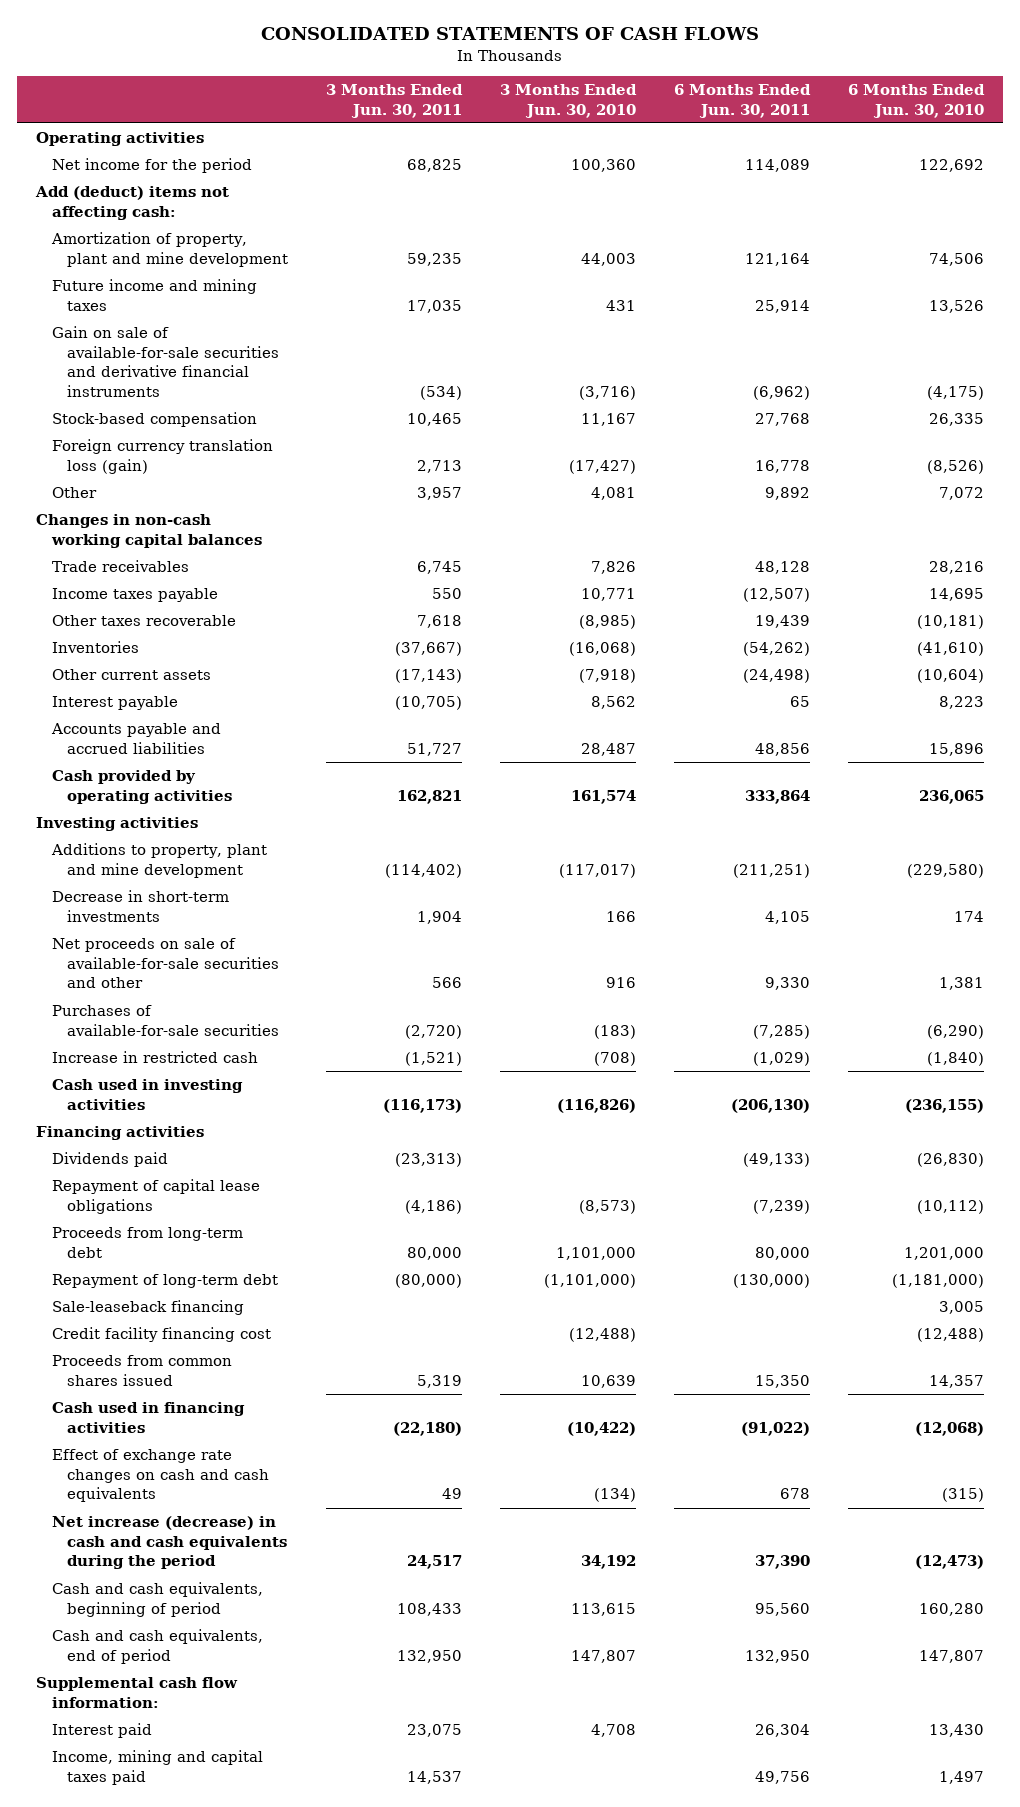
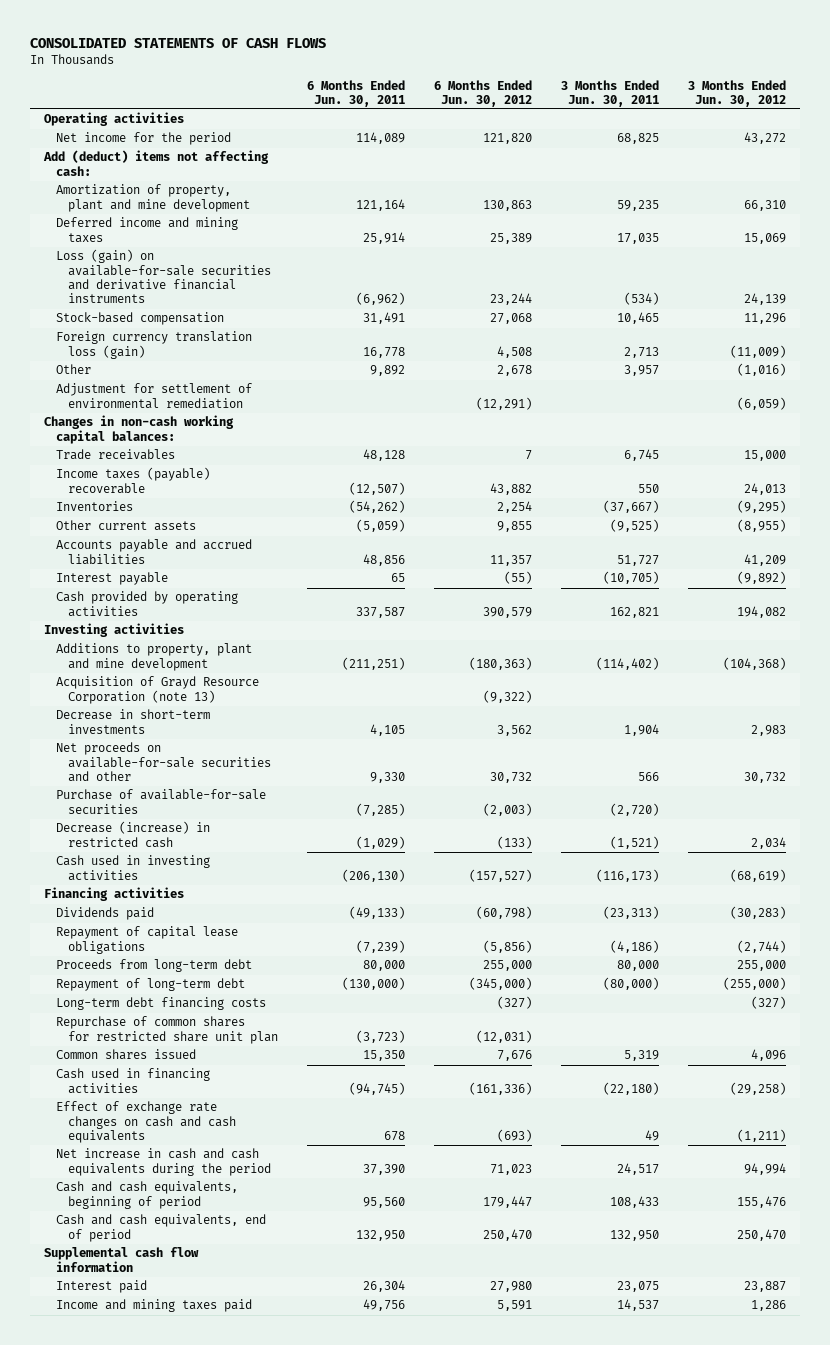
[500,84,638,118] 3 Months Ended Jun. 30, 2010 -> none
[847,84,985,118] 6 Months Ended Jun. 30, 2010 -> none
none -> [433,79,532,107] 6 Months Ended Jun. 30, 2012
none -> [687,79,786,107] 3 Months Ended Jun. 30, 2012
[51,279,257,311] Future income and mining taxes -> [56,217,239,243] Deferred income and mining taxes
[51,326,280,398] Gain on sale of available-for-sale securities and derivative financial instruments -> [56,249,271,304] Loss (gain) on available-for-sale securities and derivative financial instruments
[754,413,810,427] 27,768 -> [362,312,405,325] 31,491
none -> [56,383,253,409] Adjustment for settlement of environmental remediation
[35,514,262,548] Changes in non-cash working capital balances -> [44,415,235,444] Changes in non-cash working capital balances:
[51,615,236,627] Other taxes recoverable -> none
[51,588,218,603] Income taxes payable -> [56,467,211,494] Income taxes (payable) recoverable
[395,669,463,684] (17,143) -> [609,519,659,533] (9,525)
[742,669,810,684] (24,498) -> [355,519,405,533] (5,059)
[51,696,178,711] Interest payable -> [56,572,169,586] Interest payable
[744,789,810,804] 333,864 -> [355,606,405,618] 337,587
none -> [56,676,260,704] Acquisition of Grayd Resource Corporation (note 13)
[51,938,280,989] Net proceeds on sale of available-for-sale securities and other -> [56,742,271,783] Net proceeds on available-for-sale securities and other
[51,1005,280,1036] Purchases of available-for-sale securities -> [56,789,267,814] Purchase of available-for-sale securities
[51,1051,258,1064] Increase in restricted cash -> [56,821,211,848] Decrease (increase) in restricted cash
[51,1300,244,1316] Sale-leaseback financing -> none
[51,1327,271,1343] Credit facility financing cost -> [56,997,267,1011] Long-term debt financing costs
none -> [56,1016,278,1044] Repurchase of common shares for restricted share unit plan
[51,1355,232,1386] Proceeds from common shares issued -> [56,1049,197,1061] Common shares issued
[740,1421,810,1436] (91,022) -> [348,1081,405,1095] (94,745)
[51,1516,288,1570] Net increase (decrease) in cash and cash equivalents during the period -> [56,1148,271,1176] Net increase in cash and cash equivalents during the period
[35,1677,238,1708] Supplemental cash flow information: -> [44,1247,200,1272] Supplemental cash flow information
[51,1750,263,1785] Income, mining and capital taxes paid -> [56,1299,253,1313] Income and mining taxes paid

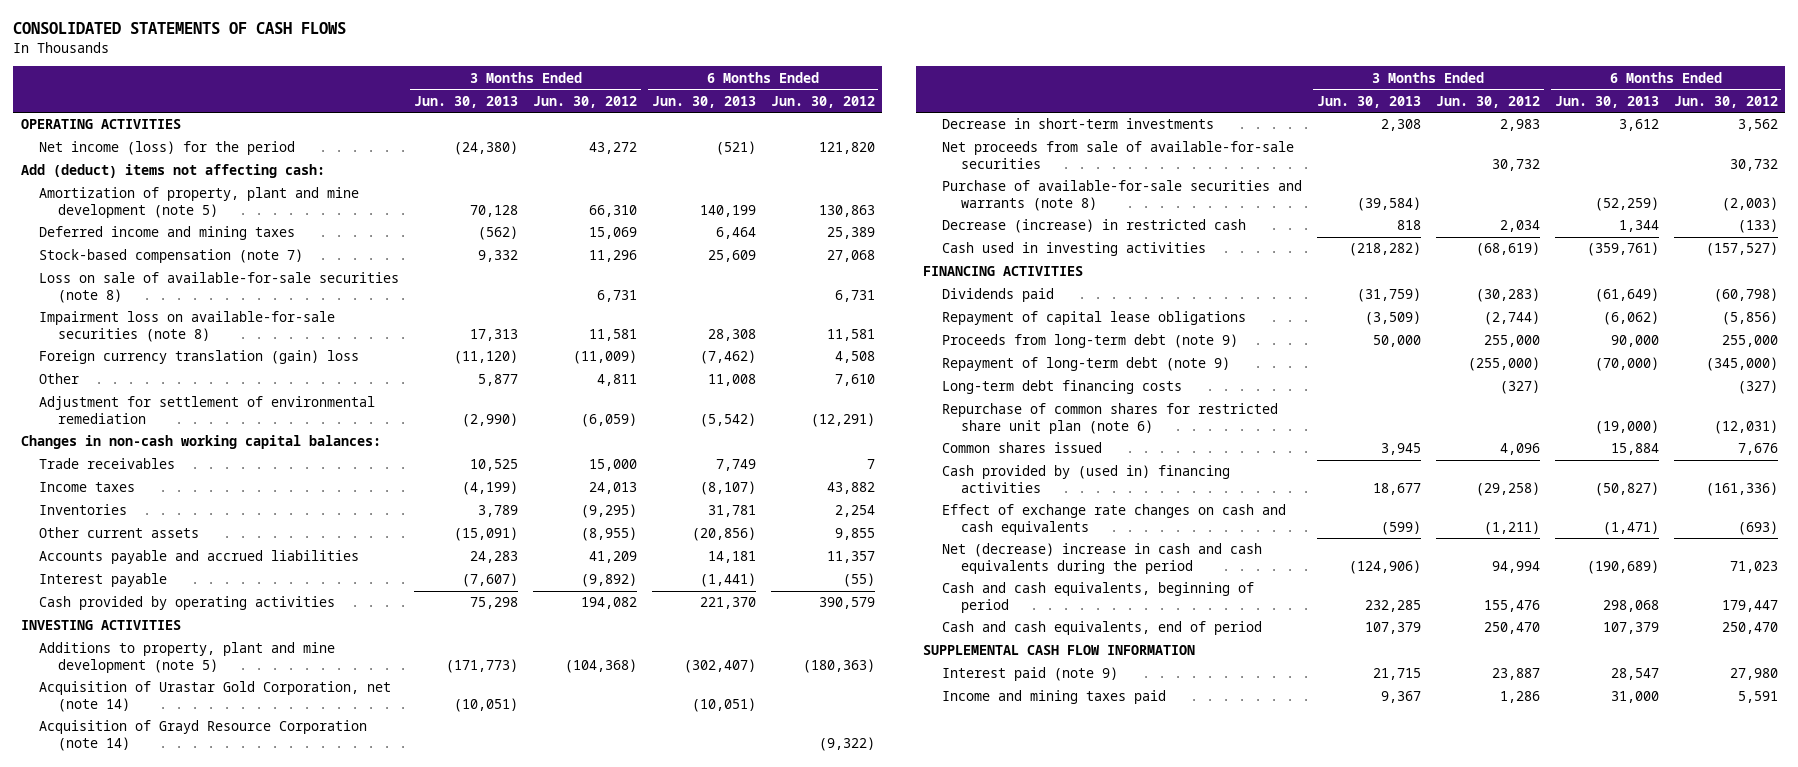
[306,79,405,107] 6 Months Ended Jun. 30, 2011 -> none
[560,79,659,107] 3 Months Ended Jun. 30, 2011 -> none
none -> [414,95,519,108] Jun. 30, 2013
none -> [651,95,756,108] Jun. 30, 2013
[44,112,185,127] Operating activities -> [20,119,181,130] OPERATING ACTIVITIES
[56,132,232,146] Net income for the period -> [39,141,296,156] Net income (loss) for the period
[56,184,250,212] Amortization of property, plant and mine development -> [39,187,360,218] Amortization of property, plant and mine development (note 5)
[56,249,271,304] Loss (gain) on available-for-sale securities and derivative financial instruments -> none
[56,312,225,326] Stock-based compensation -> [39,249,304,264] Stock-based compensation (note 7)
none -> [39,272,400,303] Loss on sale of available-for-sale securities (note 8)
none -> [39,311,336,342] Impairment loss on available-for-sale securities (note 8)
[56,331,253,359] Foreign currency translation loss (gain) -> [39,350,360,365] Foreign currency translation (gain) loss
[496,365,532,377] 2,678 -> [834,374,875,387] 7,610
[736,363,786,377] (1,016) -> [597,374,638,387] 4,811
[56,467,211,494] Income taxes (payable) recoverable -> [39,482,136,493] Income taxes
[44,623,185,638] Investing activities -> [20,620,181,631] INVESTING ACTIVITIES
[56,643,253,671] Additions to property, plant and mine development -> [39,642,336,673] Additions to property, plant and mine development (note 5)
none -> [39,681,392,712] Acquisition of Urastar Gold Corporation, net (note 14)
[56,676,260,704] Acquisition of Grayd Resource Corporation (note 13) -> [39,720,368,751] Acquisition of Grayd Resource Corporation (note 14)
[56,742,271,783] Net proceeds on available-for-sale securities and other -> [942,141,1295,169] Net proceeds from sale of available-for-sale securities
[56,789,267,814] Purchase of available-for-sale securities -> [942,180,1303,211] Purchase of available-for-sale securities and warrants (note 8)
[44,887,185,902] Financing activities -> [923,266,1084,277] FINANCING ACTIVITIES
[56,959,253,973] Proceeds from long-term debt -> [942,334,1239,349] Proceeds from long-term debt (note 9)
[56,978,246,992] Repayment of long-term debt -> [942,357,1231,372] Repayment of long-term debt (note 9)
[56,1016,278,1044] Repurchase of common shares for restricted share unit plan -> [942,403,1279,434] Repurchase of common shares for restricted share unit plan (note 6)
[56,1068,211,1094] Cash used in financing activities -> [942,465,1231,493] Cash provided by (used in) financing activities
[56,1148,271,1176] Net increase in cash and cash equivalents during the period -> [942,543,1263,574] Net (decrease) increase in cash and cash equivalents during the period
[44,1247,200,1272] Supplemental cash flow information -> [923,645,1196,656] SUPPLEMENTAL CASH FLOW INFORMATION
[56,1280,148,1294] Interest paid -> [942,667,1119,682] Interest paid (note 9)

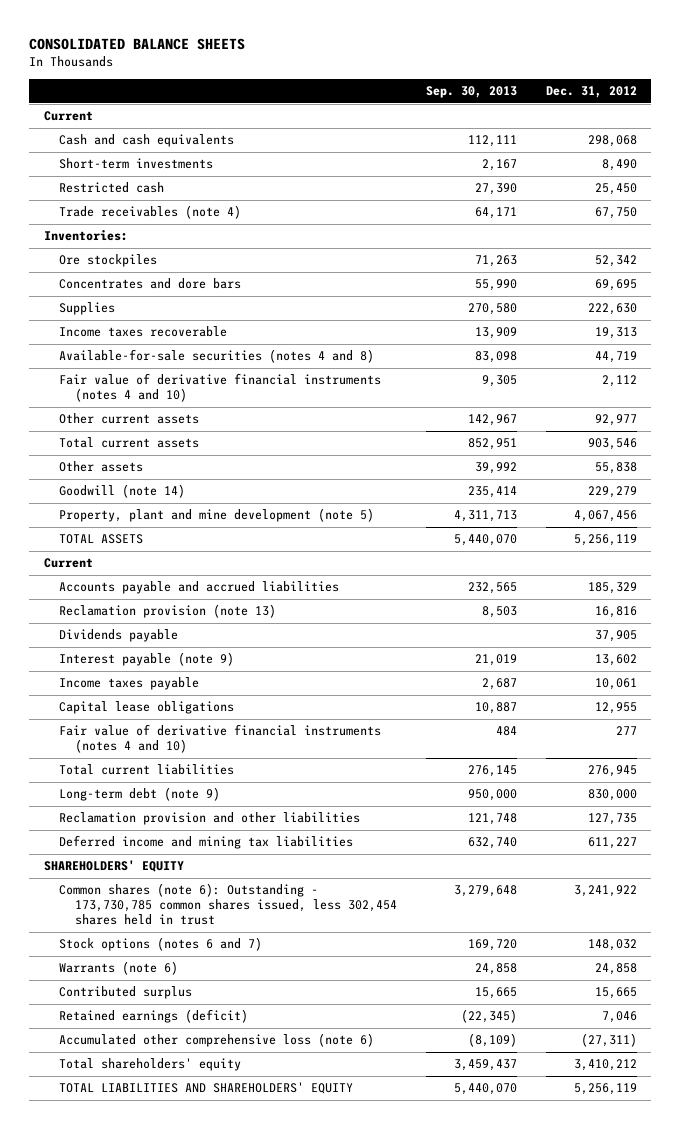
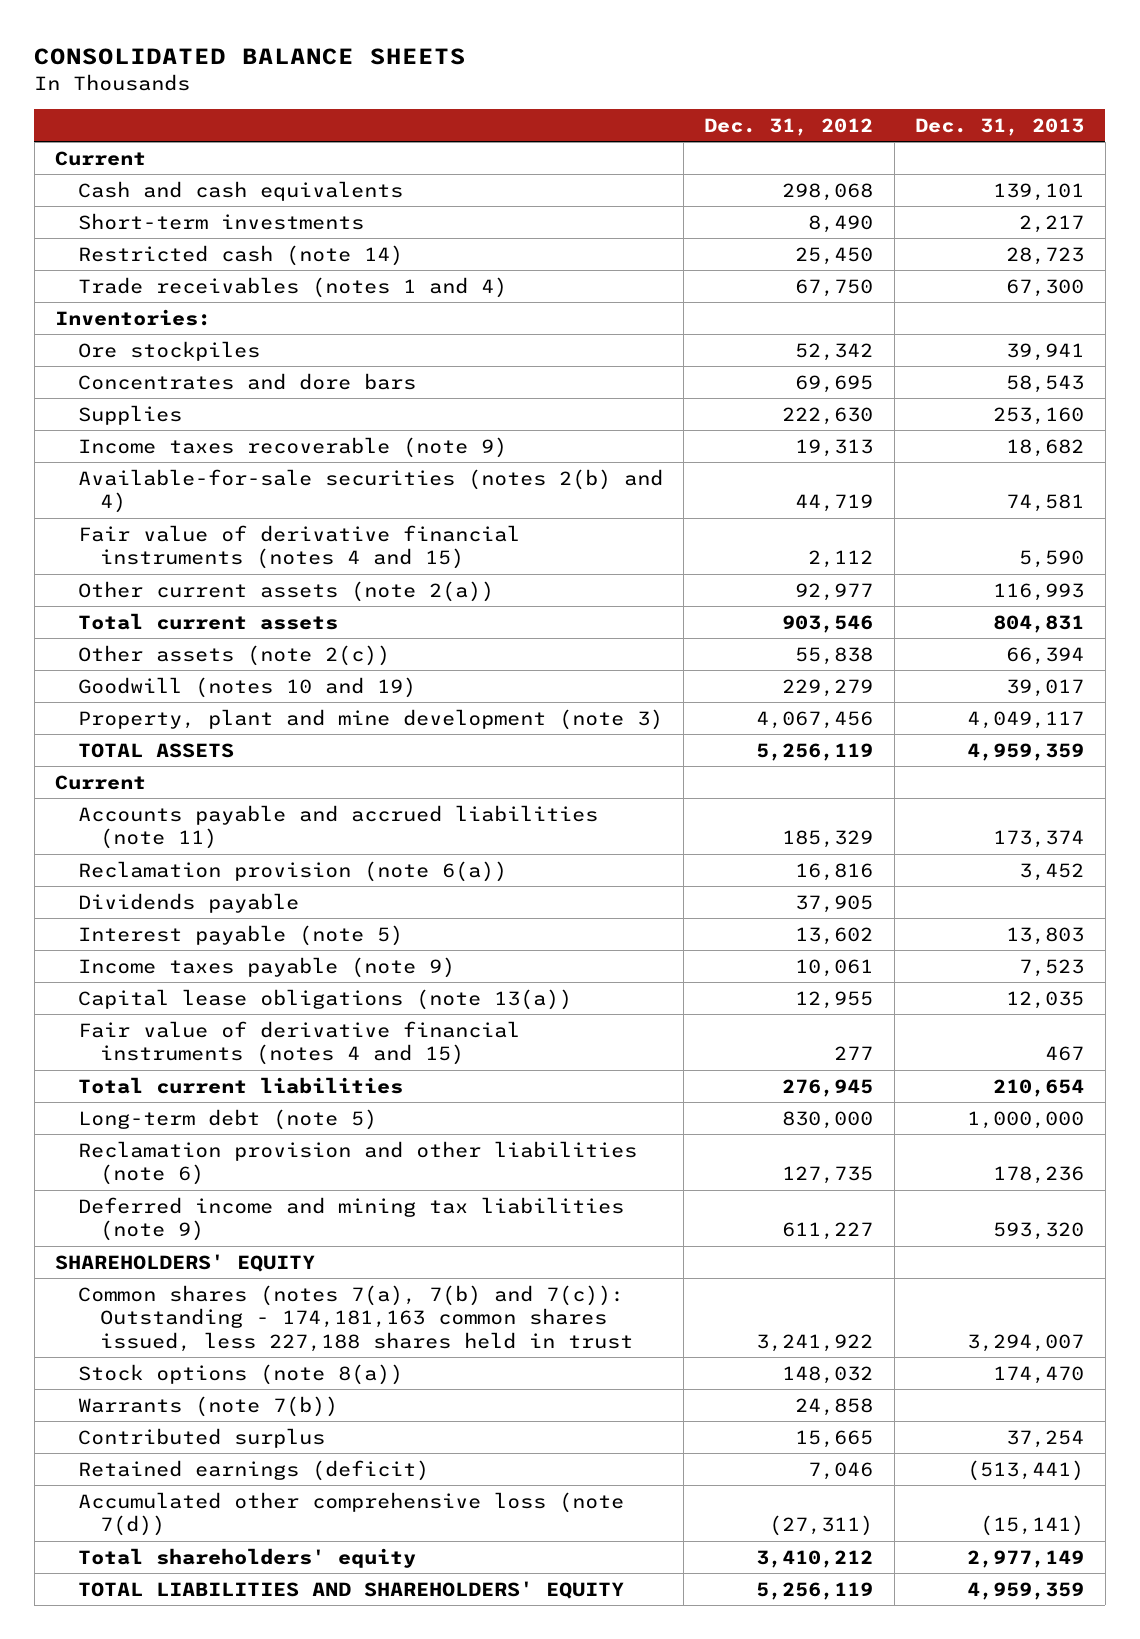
[425,86,517,99] Sep. 30, 2013 -> none
none -> [915,118,1085,137] Dec. 31, 2013
[59,182,165,194] Restricted cash -> [77,244,403,266] Restricted cash (note 14)
[59,205,242,220] Trade receivables (note 4) -> [77,276,507,298] Trade receivables (notes 1 and 4)
[59,326,228,338] Income taxes recoverable -> [77,436,507,458] Income taxes recoverable (note 9)
[59,349,375,364] Available-for-sale securities (notes 4 and 8) -> [77,468,663,514] Available-for-sale securities (notes 2(b) and 4)
[59,373,382,403] Fair value of derivative financial instruments (notes 4 and 10) -> [77,524,520,570] Fair value of derivative financial instruments (notes 4 and 15)
[59,413,200,425] Other current assets -> [77,580,494,602] Other current assets (note 2(a))
[59,461,144,473] Other assets -> [77,644,390,666] Other assets (note 2(c))
[59,484,186,499] Goodwill (note 14) -> [77,676,416,698] Goodwill (notes 10 and 19)
[59,508,375,523] Property, plant and mine development (note 5) -> [77,708,663,730] Property, plant and mine development (note 3)
[59,581,340,595] Accounts payable and accrued liabilities -> [77,804,598,850] Accounts payable and accrued liabilities (note 11)
[59,604,277,619] Reclamation provision (note 13) -> [77,860,507,882] Reclamation provision (note 6(a))
[59,652,235,667] Interest payable (note 9) -> [77,924,403,946] Interest payable (note 5)
[59,677,200,691] Income taxes payable -> [77,956,455,978] Income taxes payable (note 9)
[59,701,235,715] Capital lease obligations -> [77,988,572,1010] Capital lease obligations (note 13(a))
[59,724,382,754] Fair value of derivative financial instruments (notes 4 and 10) -> [77,1020,520,1066] Fair value of derivative financial instruments (notes 4 and 15)
[59,787,221,802] Long-term debt (note 9) -> [77,1108,377,1130] Long-term debt (note 5)
[59,812,361,826] Reclamation provision and other liabilities -> [77,1140,637,1186] Reclamation provision and other liabilities (note 6)
[59,835,354,850] Deferred income and mining tax liabilities -> [77,1196,624,1242] Deferred income and mining tax liabilities (note 9)
[59,883,397,926] Common shares (note 6): Outstanding - 173,730,785 common shares issued, less 302,454 shares held in trust -> [77,1284,633,1352] Common shares (notes 7(a), 7(b) and 7(c)): Outstanding - 174,181,163 common shares issued, less 227,188 shares held in trust
[59,937,263,952] Stock options (notes 6 and 7) -> [77,1363,403,1385] Stock options (note 8(a))
[59,961,179,976] Warrants (note 6) -> [77,1395,338,1417] Warrants (note 7(b))
[59,1033,375,1048] Accumulated other comprehensive loss (note 6) -> [77,1491,624,1537] Accumulated other comprehensive loss (note 7(d))

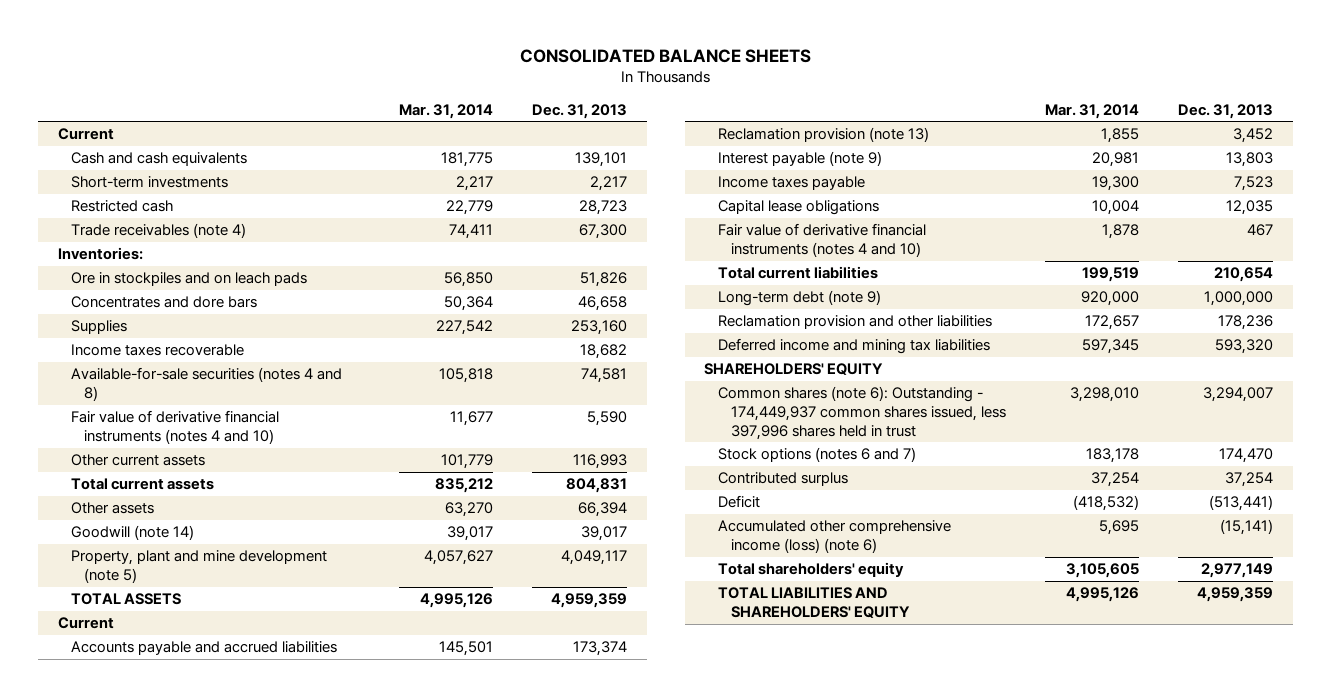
[704,118,874,137] Dec. 31, 2012 -> none
none -> [398,103,493,119] Mar. 31, 2014
[77,244,403,266] Restricted cash (note 14) -> [70,200,173,213] Restricted cash
[77,276,507,298] Trade receivables (notes 1 and 4) -> [70,223,246,239] Trade receivables (note 4)
[77,340,260,361] Ore stockpiles -> none
none -> [70,272,307,287] Ore in stockpiles and on leach pads
[1006,374,1085,393] 58,543 -> [577,296,627,312] 46,658
[77,436,507,458] Income taxes recoverable (note 9) -> [70,344,244,357] Income taxes recoverable
[77,468,663,514] Available-for-sale securities (notes 2(b) and 4) -> [70,367,342,402] Available-for-sale securities (notes 4 and 8)
[77,524,520,570] Fair value of derivative financial instruments (notes 4 and 15) -> [70,410,279,445] Fair value of derivative financial instruments (notes 4 and 10)
[77,580,494,602] Other current assets (note 2(a)) -> [70,454,205,467] Other current assets
[77,644,390,666] Other assets (note 2(c)) -> [70,502,154,515] Other assets
[77,676,416,698] Goodwill (notes 10 and 19) -> [70,525,194,541] Goodwill (note 14)
[77,708,663,730] Property, plant and mine development (note 3) -> [70,550,327,584] Property, plant and mine development (note 5)
[77,892,299,913] Dividends payable -> none
[77,804,598,850] Accounts payable and accrued liabilities (note 11) -> [70,641,337,656] Accounts payable and accrued liabilities
[77,860,507,882] Reclamation provision (note 6(a)) -> [717,127,929,143] Reclamation provision (note 13)
[77,924,403,946] Interest payable (note 5) -> [717,151,882,167] Interest payable (note 9)
[77,956,455,978] Income taxes payable (note 9) -> [717,176,865,191] Income taxes payable
[77,988,572,1010] Capital lease obligations (note 13(a)) -> [717,200,879,216] Capital lease obligations
[77,1020,520,1066] Fair value of derivative financial instruments (notes 4 and 15) -> [717,223,926,258] Fair value of derivative financial instruments (notes 4 and 10)
[77,1108,377,1130] Long-term debt (note 5) -> [717,290,881,307] Long-term debt (note 9)
[77,1140,637,1186] Reclamation provision and other liabilities (note 6) -> [717,315,992,330] Reclamation provision and other liabilities
[77,1196,624,1242] Deferred income and mining tax liabilities (note 9) -> [717,338,990,355] Deferred income and mining tax liabilities
[77,1395,338,1417] Warrants (note 7(b)) -> none
[77,1284,633,1352] Common shares (notes 7(a), 7(b) and 7(c)): Outstanding - 174,181,163 common shares issued, less 227,188 shares held in trust -> [717,386,1006,440] Common shares (note 6): Outstanding - 174,449,937 common shares issued, less 397,996 shares held in trust
[77,1363,403,1385] Stock options (note 8(a)) -> [717,447,916,463] Stock options (notes 6 and 7)
[77,1459,429,1481] Retained earnings (deficit) -> [717,495,760,509] Deficit
[77,1491,624,1537] Accumulated other comprehensive loss (note 7(d)) -> [717,520,951,554] Accumulated other comprehensive income (loss) (note 6)

